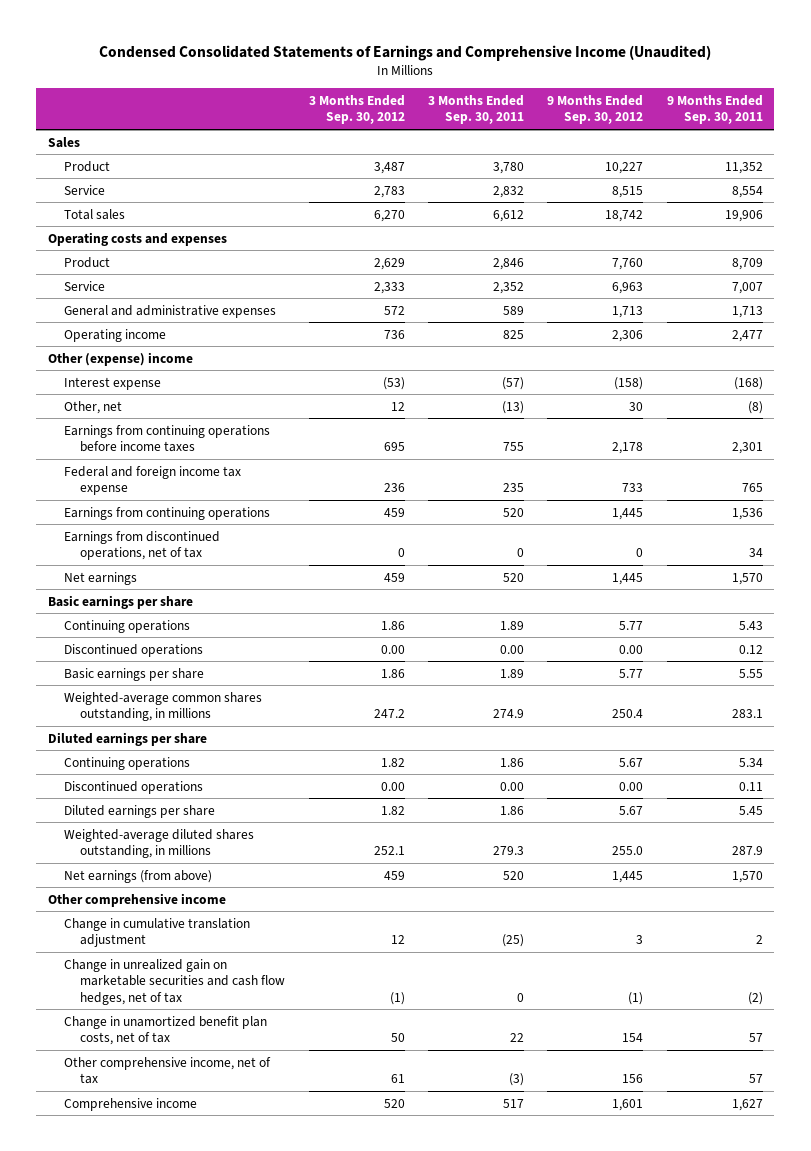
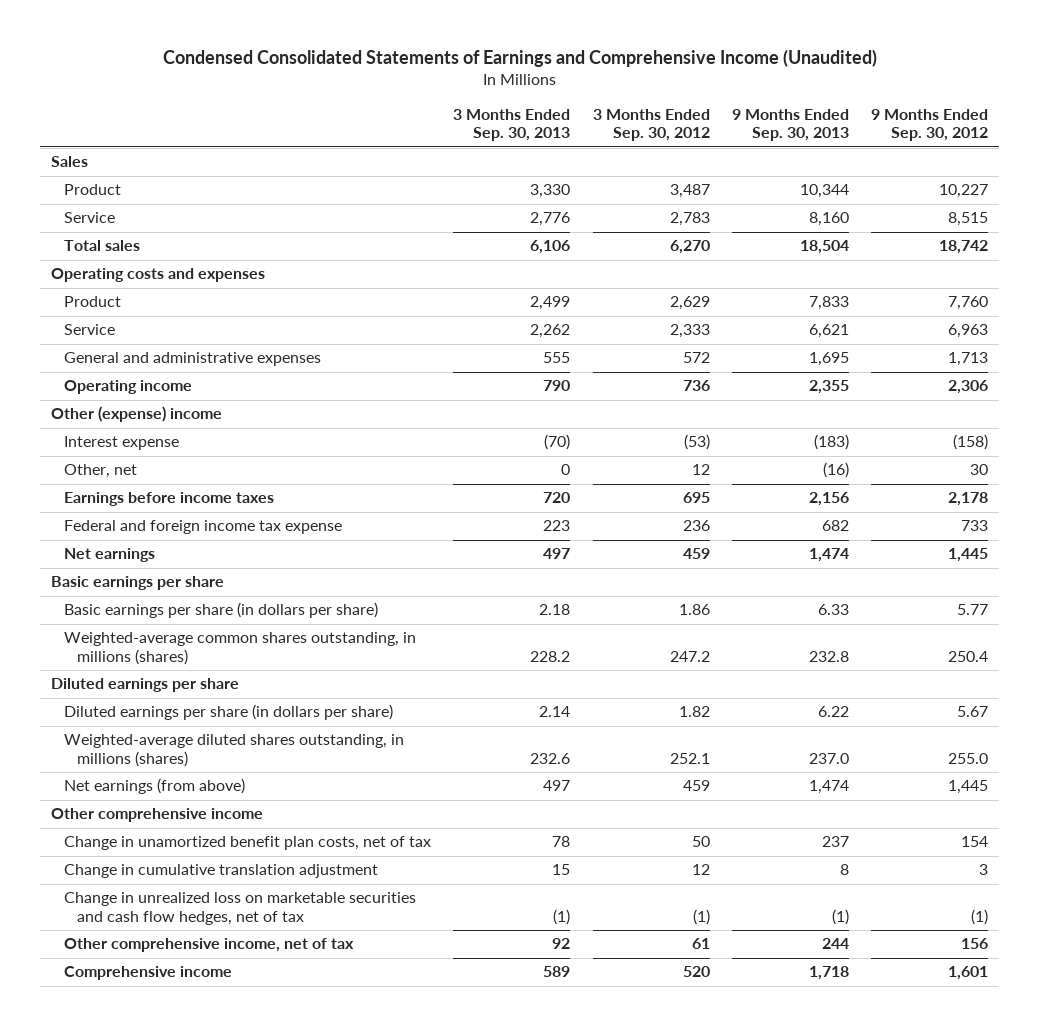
[428,94,525,125] 3 Months Ended Sep. 30, 2011 -> none
[666,94,763,125] 9 Months Ended Sep. 30, 2011 -> none
none -> [453,108,571,142] 3 Months Ended Sep. 30, 2013
none -> [731,108,849,142] 9 Months Ended Sep. 30, 2013
[64,424,271,453] Earnings from continuing operations before income taxes -> [64,492,275,507] Earnings before income taxes
[64,506,271,520] Earnings from continuing operations -> none
[64,530,221,561] Earnings from discontinued operations, net of tax -> none
[64,619,191,633] Continuing operations -> none
[64,643,204,657] Discontinued operations -> none
[64,667,205,681] Basic earnings per share -> [64,602,379,619] Basic earnings per share (in dollars per share)
[64,691,263,722] Weighted-average common shares outstanding, in millions -> [64,632,417,666] Weighted-average common shares outstanding, in millions (shares)
[64,756,191,770] Continuing operations -> none
[64,780,204,794] Discontinued operations -> none
[64,804,216,818] Diluted earnings per share -> [64,704,394,721] Diluted earnings per share (in dollars per share)
[64,828,255,859] Weighted-average diluted shares outstanding, in millions -> [64,734,405,768] Weighted-average diluted shares outstanding, in millions (shares)
[64,958,286,1005] Change in unrealized gain on marketable securities and cash flow hedges, net of tax -> none
[64,917,251,948] Change in cumulative translation adjustment -> [64,864,379,879] Change in cumulative translation adjustment
none -> [64,892,417,926] Change in unrealized loss on marketable securities and cash flow hedges, net of tax

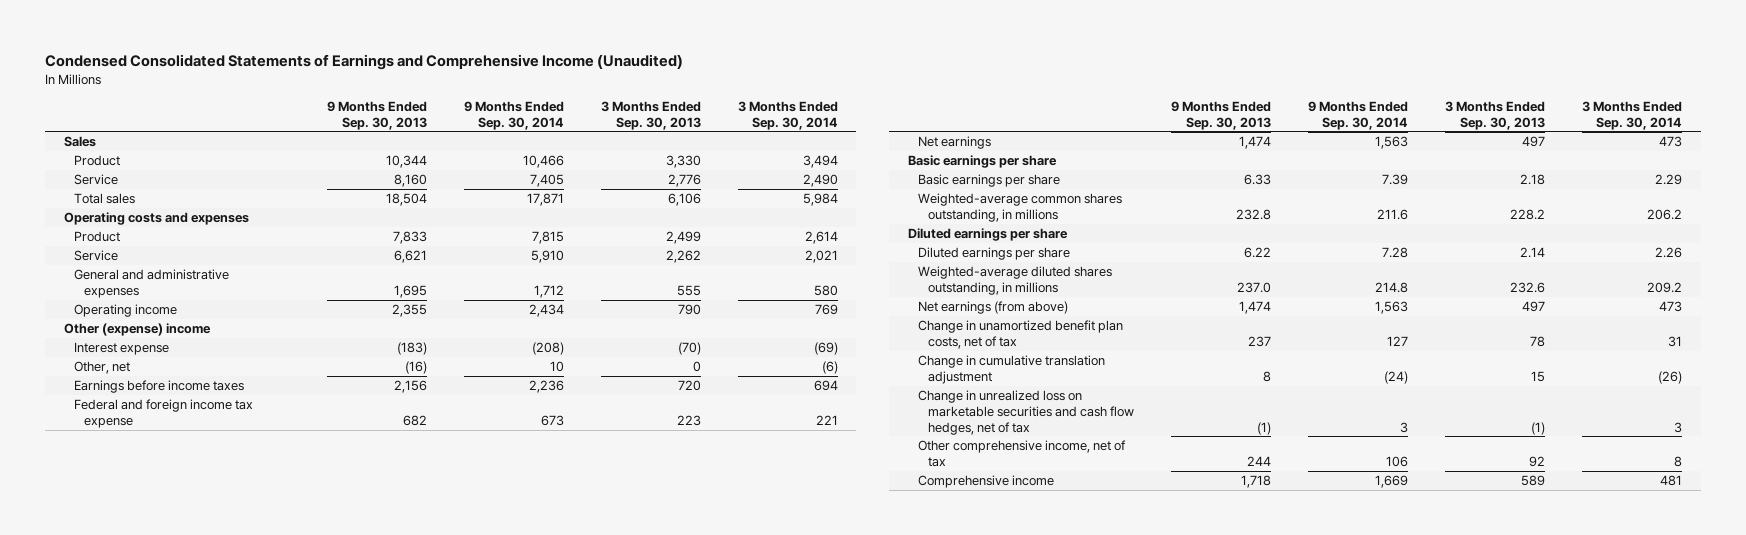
[592,108,710,142] 3 Months Ended Sep. 30, 2012 -> none
[870,108,988,142] 9 Months Ended Sep. 30, 2012 -> none
none -> [463,100,564,130] 9 Months Ended Sep. 30, 2014
none -> [737,100,838,130] 3 Months Ended Sep. 30, 2014
[64,602,379,619] Basic earnings per share (in dollars per share) -> [918,174,1061,188] Basic earnings per share
[64,632,417,666] Weighted-average common shares outstanding, in millions (shares) -> [918,193,1123,222] Weighted-average common shares outstanding, in millions
[64,704,394,721] Diluted earnings per share (in dollars per share) -> [918,247,1071,261] Diluted earnings per share
[64,734,405,768] Weighted-average diluted shares outstanding, in millions (shares) -> [918,266,1113,295] Weighted-average diluted shares outstanding, in millions
[51,808,264,823] Other comprehensive income -> none

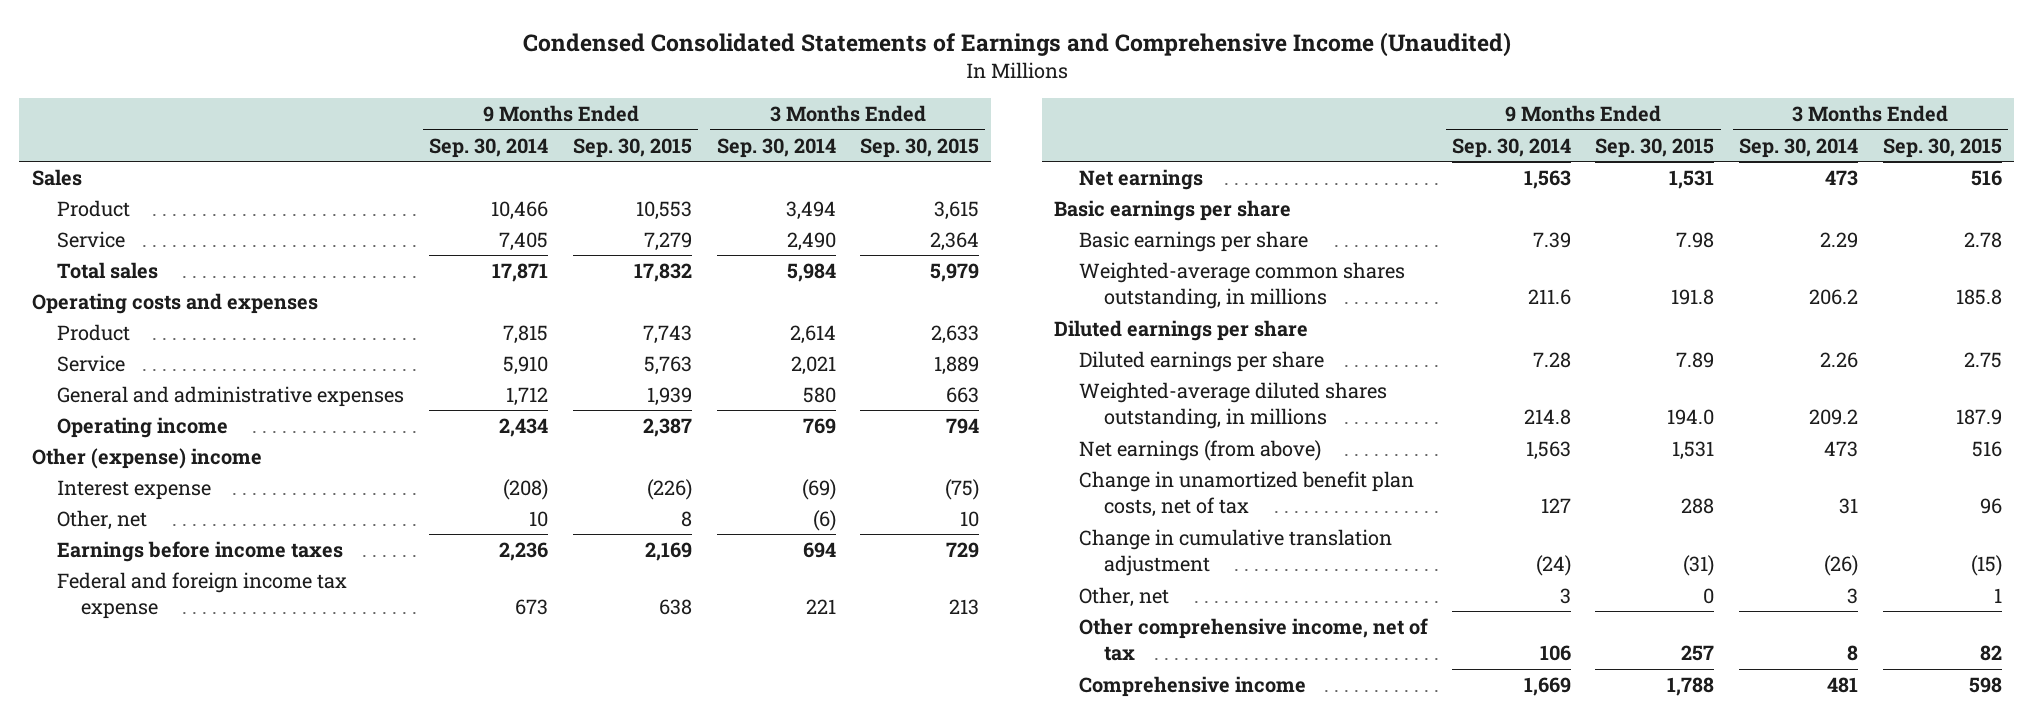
[327,100,428,130] 9 Months Ended Sep. 30, 2013 -> none
[600,100,701,130] 3 Months Ended Sep. 30, 2013 -> none
none -> [572,137,692,158] Sep. 30, 2015
none -> [860,137,980,158] Sep. 30, 2015
[918,390,1135,435] Change in unrealized loss on marketable securities and cash flow hedges, net of tax -> none
none -> [1079,587,1170,608] Other, net

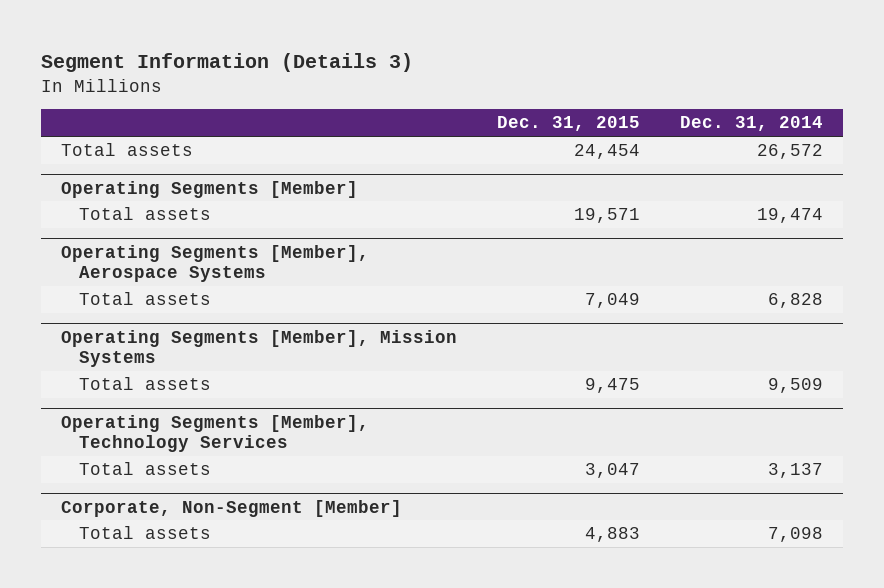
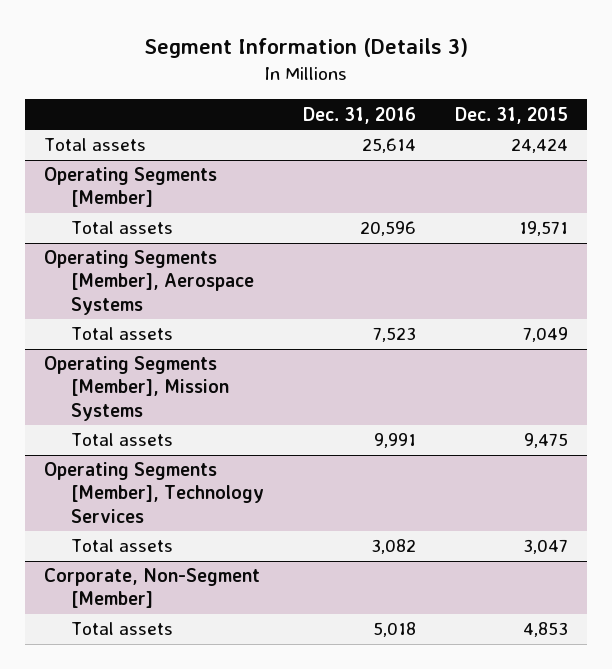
[680,116,824,132] Dec. 31, 2014 -> none
none -> [303,106,417,124] Dec. 31, 2016
[574,144,641,160] 24,454 -> [510,138,568,154] 24,424
[585,527,641,543] 4,883 -> [522,622,568,638] 4,853

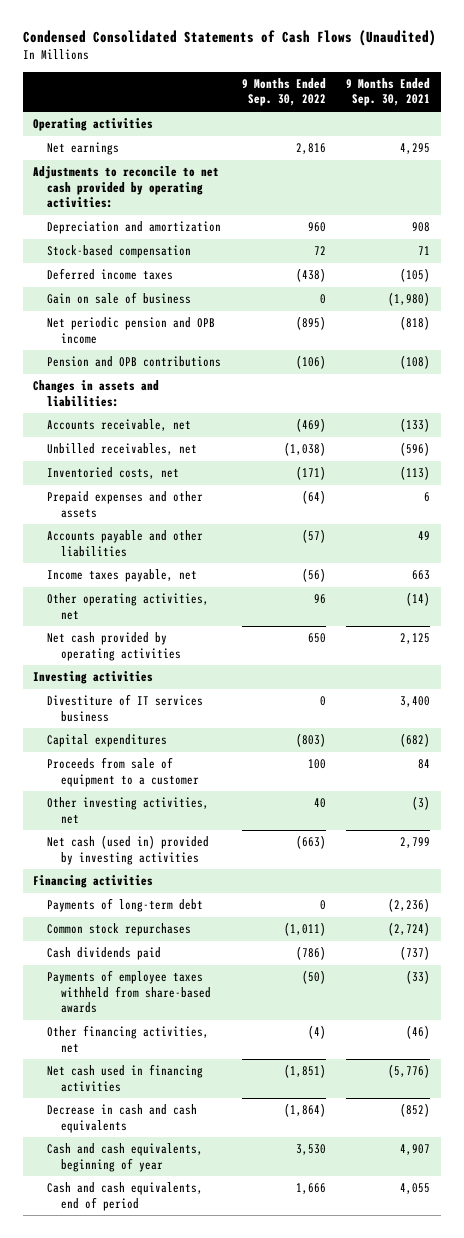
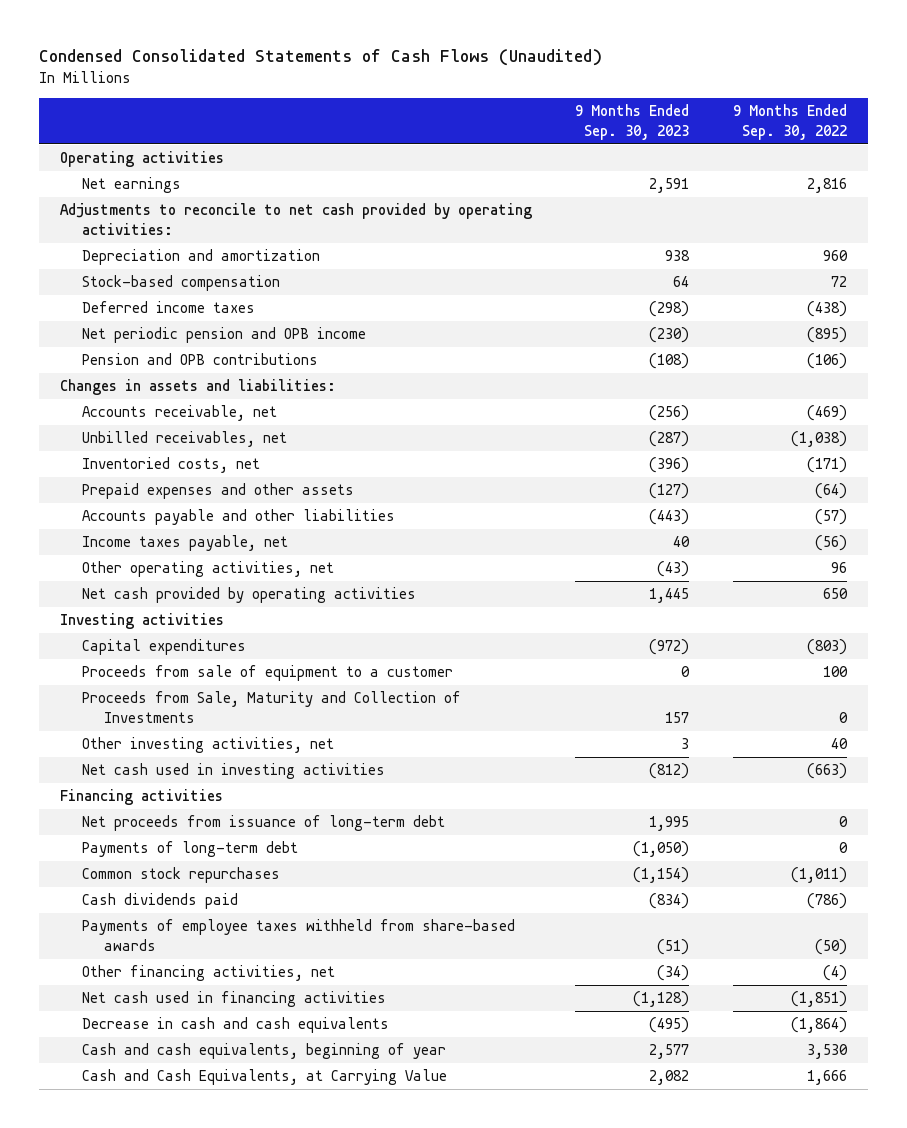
[346,77,431,107] 9 Months Ended Sep. 30, 2021 -> none
none -> [575,104,690,140] 9 Months Ended Sep. 30, 2023
[46,292,191,305] Gain on sale of business -> none
[46,694,203,722] Divestiture of IT services business -> none
none -> [82,691,462,723] Proceeds from Sale, Maturity and Collection of Investments
[46,835,209,865] Net cash (used in) provided by investing activities -> [82,763,386,780] Net cash used in investing activities
none -> [82,815,446,832] Net proceeds from issuance of long-term debt
[46,1182,203,1211] Cash and cash equivalents, end of period -> [82,1069,448,1086] Cash and Cash Equivalents, at Carrying Value

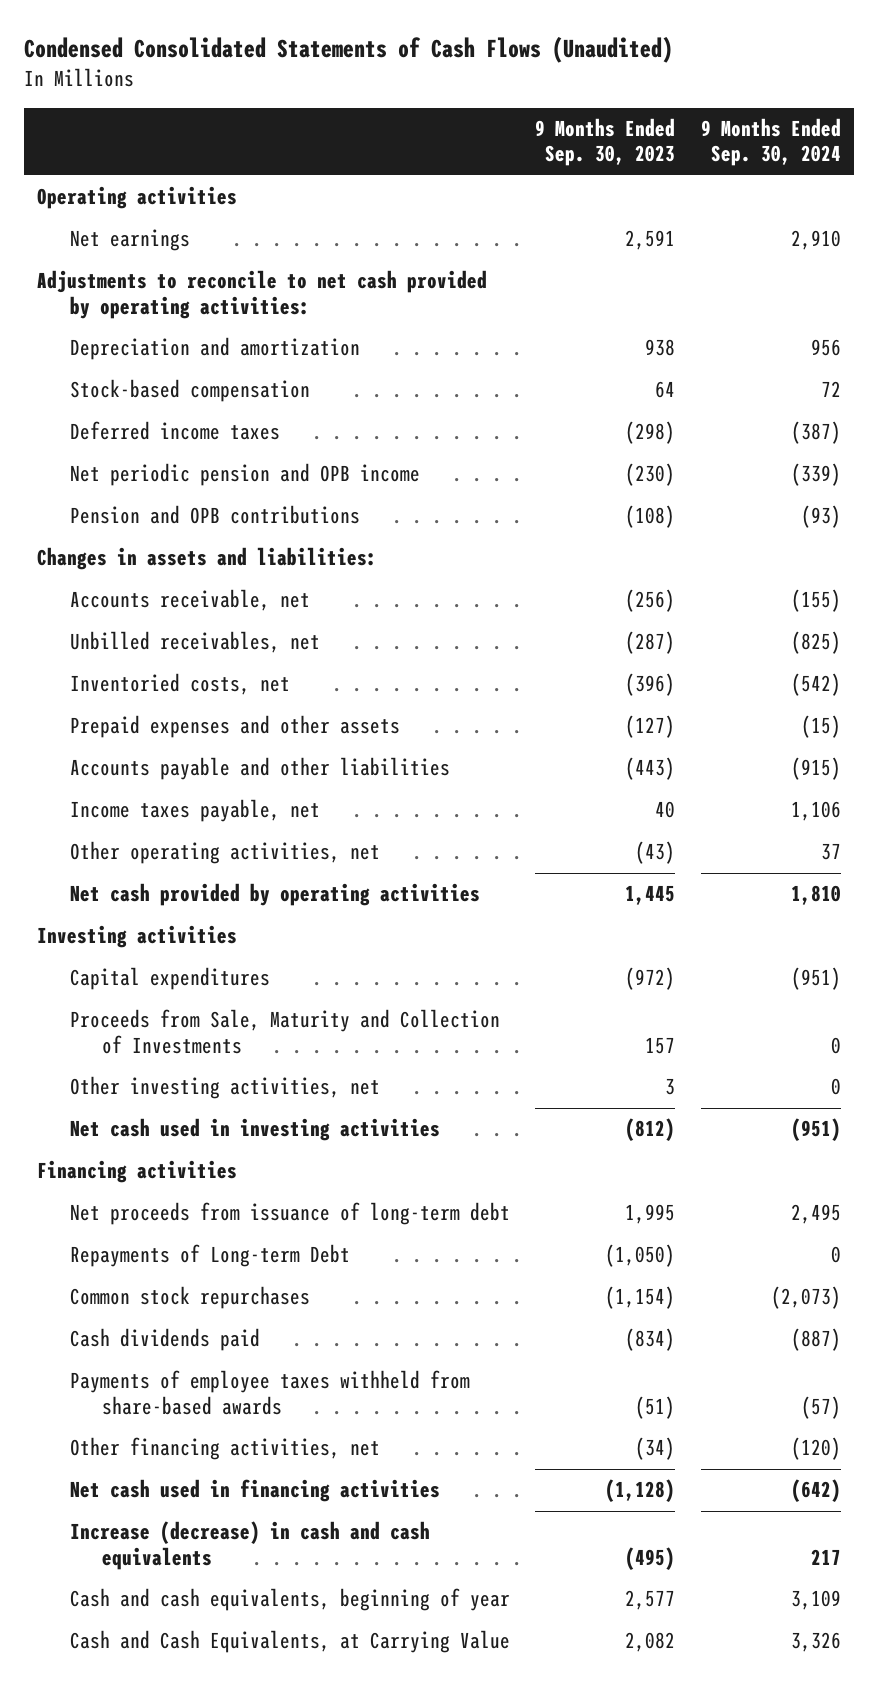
[732,104,847,140] 9 Months Ended Sep. 30, 2022 -> none
none -> [701,117,842,167] 9 Months Ended Sep. 30, 2024
[82,665,454,682] Proceeds from sale of equipment to a customer -> none
[82,841,299,858] Payments of long-term debt -> [69,1244,350,1268] Repayments of Long-term Debt
[82,1017,390,1034] Decrease in cash and cash equivalents -> [69,1521,430,1570] Increase (decrease) in cash and cash equivalents

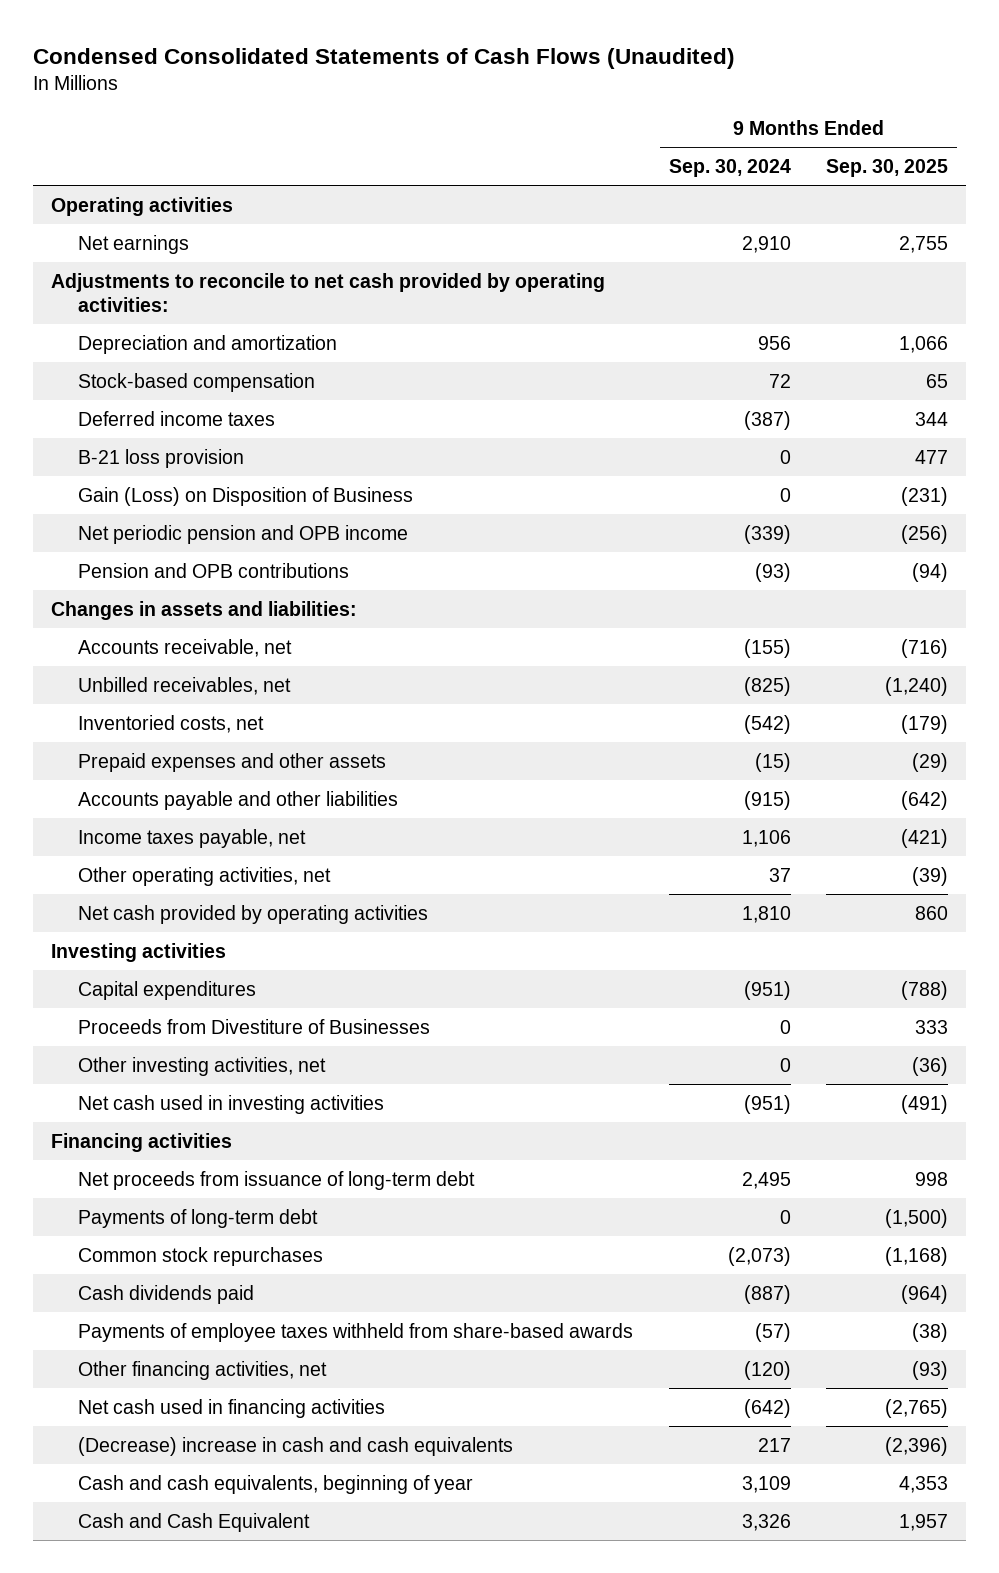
[535,117,676,167] 9 Months Ended Sep. 30, 2023 -> none
none -> [826,159,949,178] Sep. 30, 2025
none -> [78,448,245,468] B-21 loss provision
none -> [78,486,414,506] Gain (Loss) on Disposition of Business
[69,1009,500,1054] Proceeds from Sale, Maturity and Collection of Investments -> none
none -> [78,1018,431,1034] Proceeds from Divestiture of Businesses
[69,1244,350,1268] Repayments of Long-term Debt -> [78,1208,319,1228] Payments of long-term debt
[69,1521,430,1570] Increase (decrease) in cash and cash equivalents -> [78,1436,514,1456] (Decrease) increase in cash and cash equivalents
[69,1630,510,1654] Cash and Cash Equivalents, at Carrying Value -> [78,1512,311,1532] Cash and Cash Equivalent

